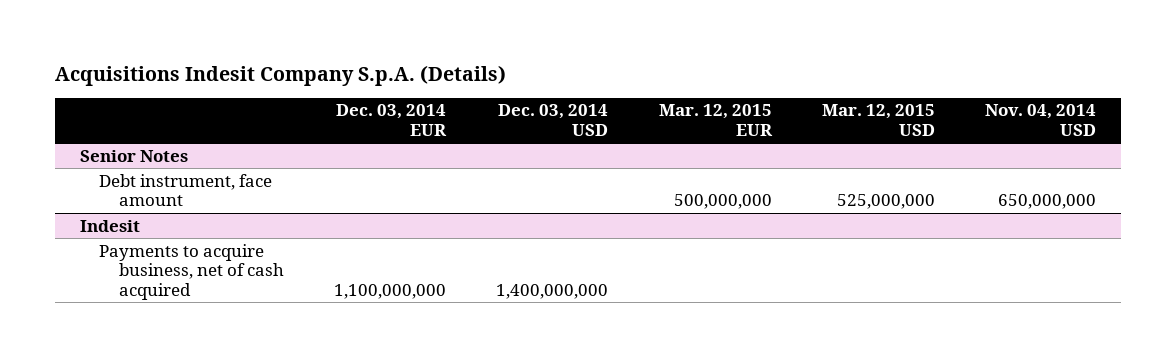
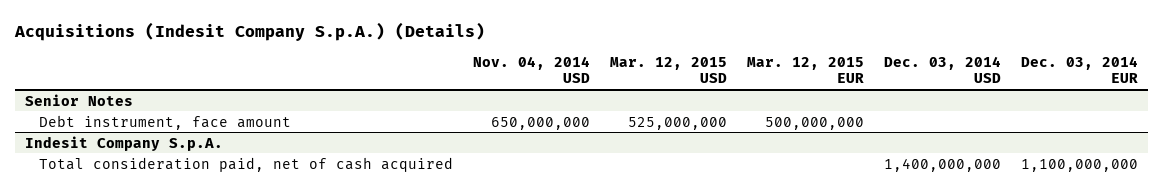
[54,64,506,86] Acquisitions Indesit Company S.p.A. (Details) -> [14,22,486,42] Acquisitions (Indesit Company S.p.A.) (Details)
[79,219,140,232] Indesit -> [25,135,224,151] Indesit Company S.p.A.
[99,243,284,300] Payments to acquire business, net of cash acquired -> [39,156,454,172] Total consideration paid, net of cash acquired

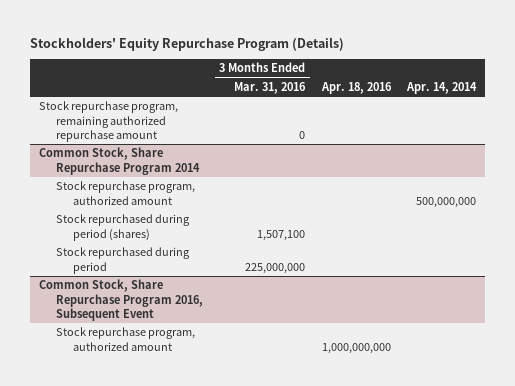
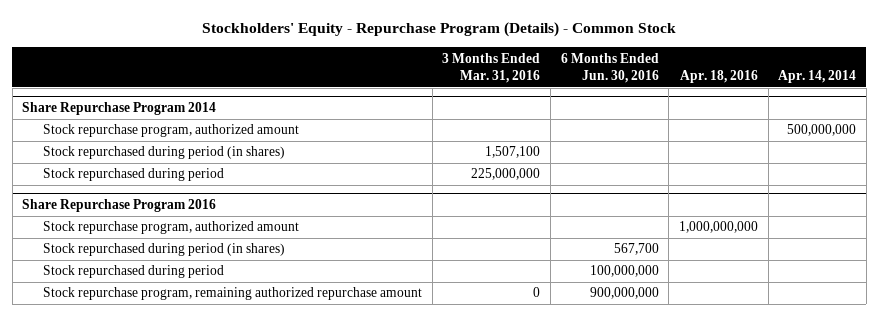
[30,36,345,51] Stockholders' Equity Repurchase Program (Details) -> [202,22,677,38] Stockholders' Equity - Repurchase Program (Details) - Common Stock
none -> [560,52,659,84] 6 Months Ended Jun. 30, 2016
[38,101,178,142] Stock repurchase program, remaining authorized repurchase amount -> none
[38,147,201,175] Common Stock, Share Repurchase Program 2014 -> [22,102,217,116] Share Repurchase Program 2014
[56,214,191,241] Stock repurchased during period (shares) -> [43,146,286,160] Stock repurchased during period (in shares)
[38,279,204,321] Common Stock, Share Repurchase Program 2016, Subsequent Event -> [22,199,217,213] Share Repurchase Program 2016
none -> [43,243,286,257] Stock repurchased during period (in shares)
none -> [43,265,225,279] Stock repurchased during period
none -> [43,287,423,301] Stock repurchase program, remaining authorized repurchase amount

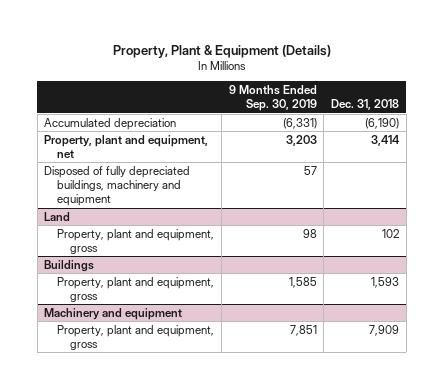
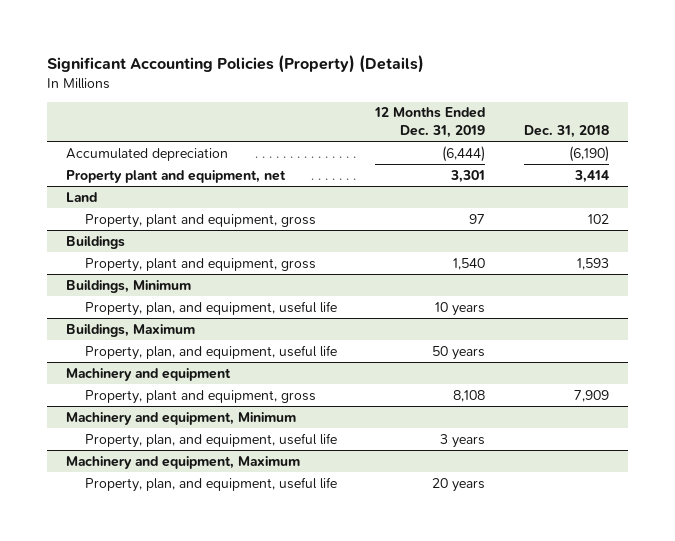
[112,44,331,58] Property, Plant & Equipment (Details) -> [47,54,425,73] Significant Accounting Policies (Property) (Details)
[228,84,317,112] 9 Months Ended Sep. 30, 2019 -> none
none -> [374,107,486,139] 12 Months Ended Dec. 31, 2019
[44,165,191,207] Disposed of fully depreciated buildings, machinery and equipment -> none
[44,134,209,158] Property, plant and equipment, net -> [66,169,287,183] Property plant and equipment, net
none -> [66,279,192,293] Buildings, Minimum
none -> [85,300,338,316] Property, plan, and equipment, useful life
none -> [66,323,196,337] Buildings, Maximum
none -> [85,344,338,360] Property, plan, and equipment, useful life
none -> [66,411,297,425] Machinery and equipment, Minimum
none -> [85,432,338,448] Property, plan, and equipment, useful life
none -> [66,455,301,469] Machinery and equipment, Maximum
none -> [85,476,338,492] Property, plan, and equipment, useful life

